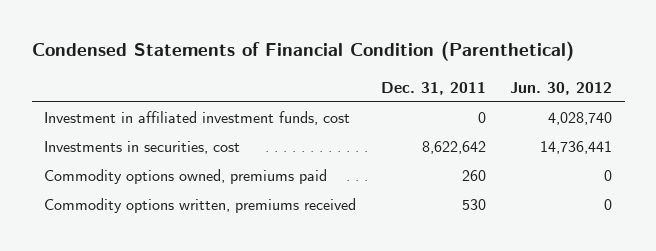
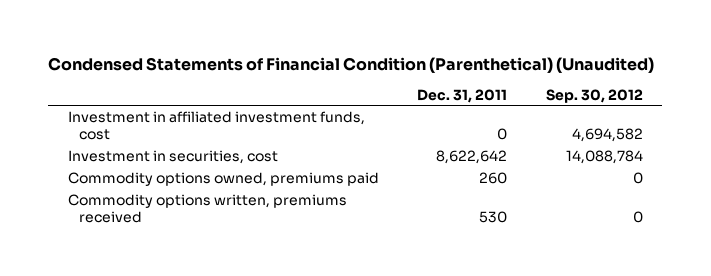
[31,41,574,62] Condensed Statements of Financial Condition (Parenthetical) -> [48,56,655,73] Condensed Statements of Financial Condition (Parenthetical) (Unaudited)
[510,81,613,95] Jun. 30, 2012 -> none
none -> [545,88,643,103] Sep. 30, 2012
[43,141,240,155] Investments in securities, cost -> [67,149,278,164] Investment in securities, cost

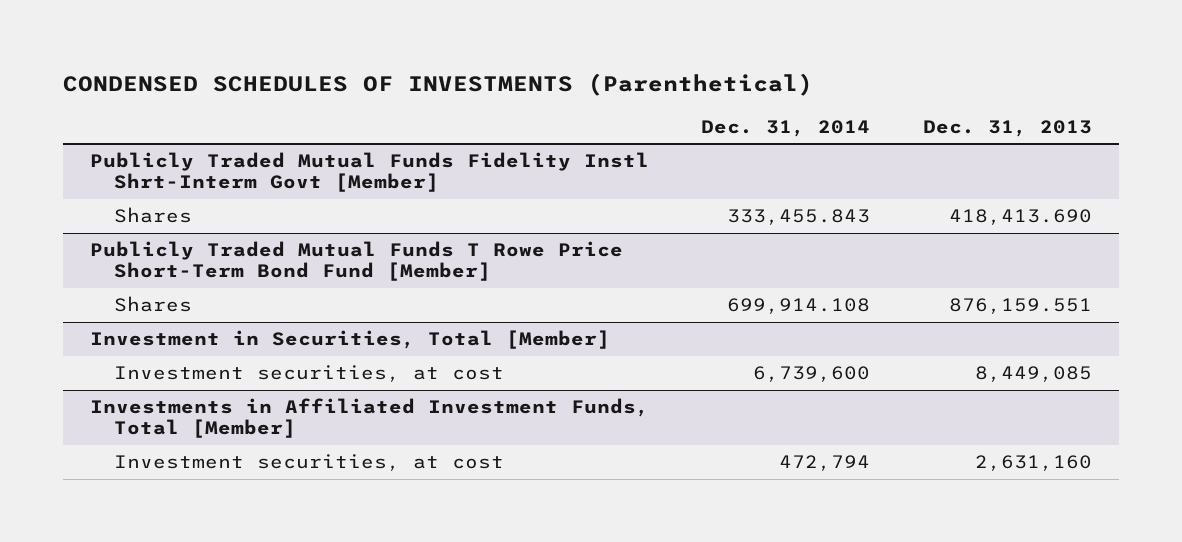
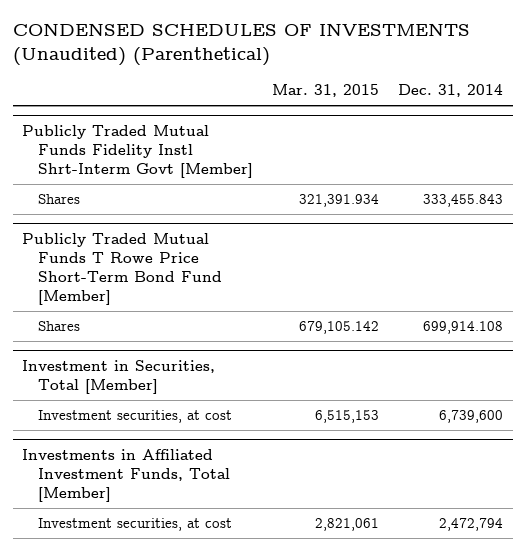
[63,73,814,97] CONDENSED SCHEDULES OF INVESTMENTS (Parenthetical) -> [12,23,470,66] CONDENSED SCHEDULES OF INVESTMENTS (Unaudited) (Parenthetical)
[923,119,1093,137] Dec. 31, 2013 -> none
none -> [271,84,379,98] Mar. 31, 2015
[779,455,871,472] 472,794 -> [439,518,504,532] 2,472,794

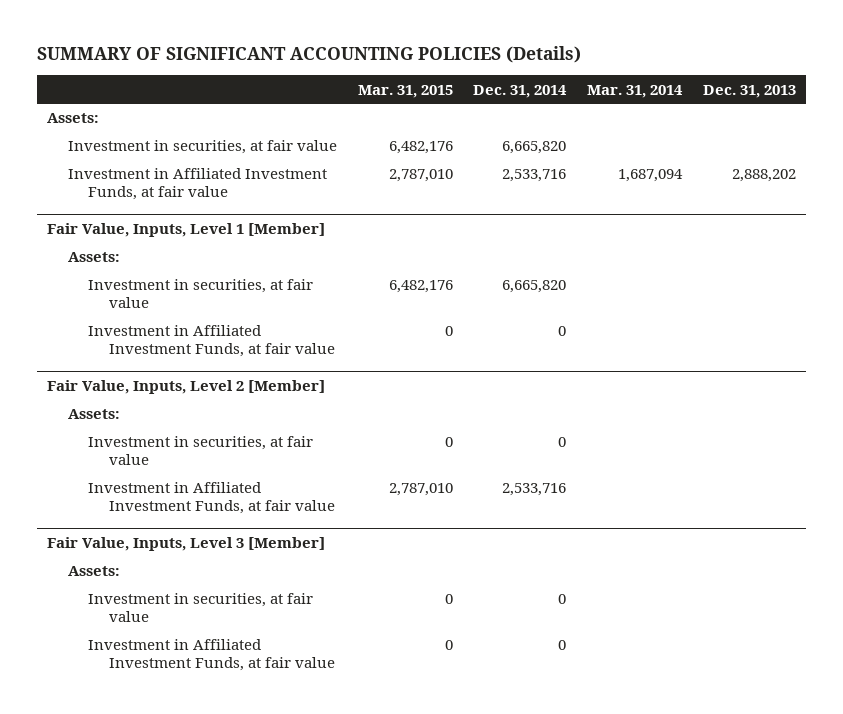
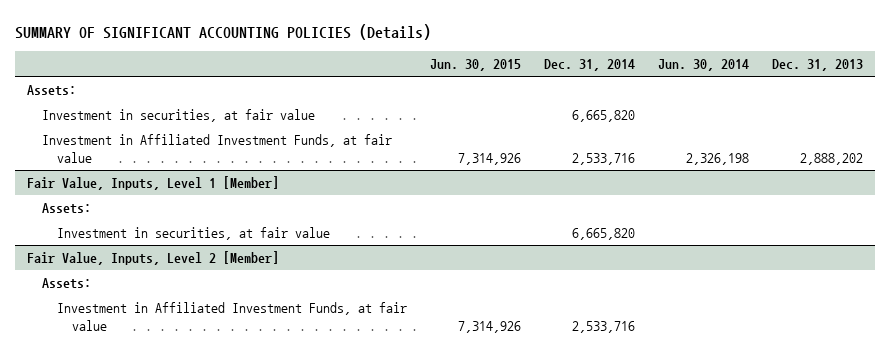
[357,84,453,98] Mar. 31, 2015 -> none
[587,84,684,98] Mar. 31, 2014 -> none
none -> [430,58,522,71] Jun. 30, 2015
none -> [658,58,750,71] Jun. 30, 2014
[88,325,336,358] Investment in Affiliated Investment Funds, at fair value -> none
[88,436,314,466] Investment in securities, at fair value -> none
[47,537,326,552] Fair Value, Inputs, Level 3 [Member] -> none
[67,566,120,577] Assets: -> none
[88,593,314,623] Investment in securities, at fair value -> none
[88,639,336,672] Investment in Affiliated Investment Funds, at fair value -> none

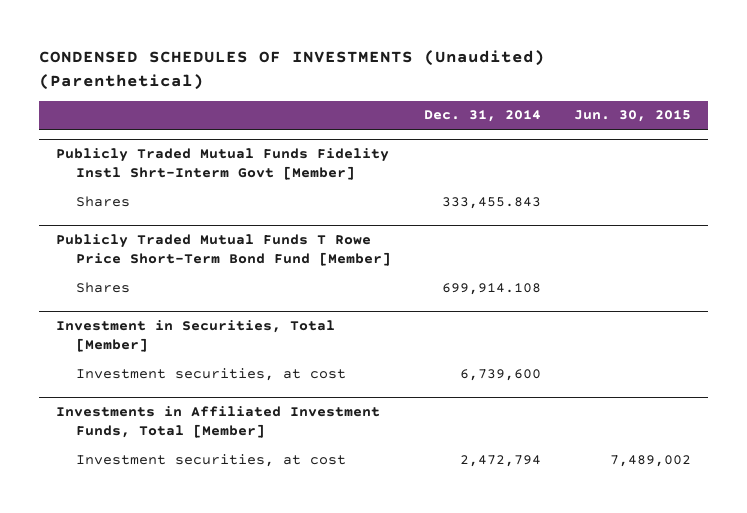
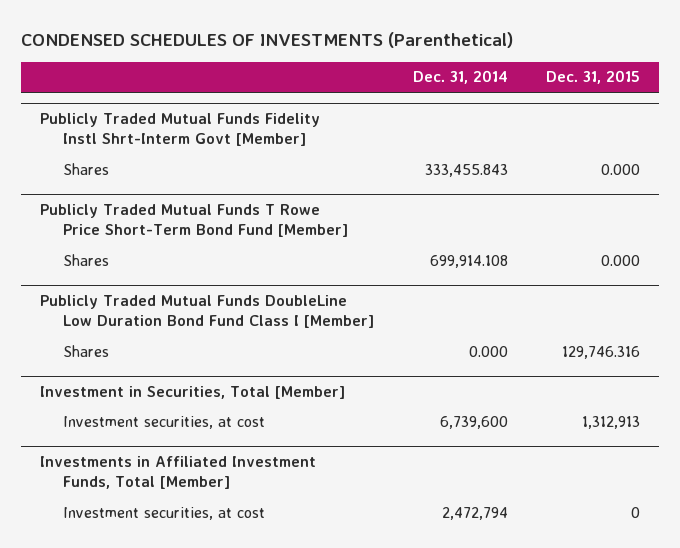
[39,50,546,90] CONDENSED SCHEDULES OF INVESTMENTS (Unaudited) (Parenthetical) -> [20,31,513,48] CONDENSED SCHEDULES OF INVESTMENTS (Parenthetical)
[574,110,692,123] Jun. 30, 2015 -> none
none -> [545,70,640,85] Dec. 31, 2015
none -> [40,294,375,328] Publicly Traded Mutual Funds DoubleLine Low Duration Bond Fund Class I [Member]
none -> [63,344,110,357] Shares

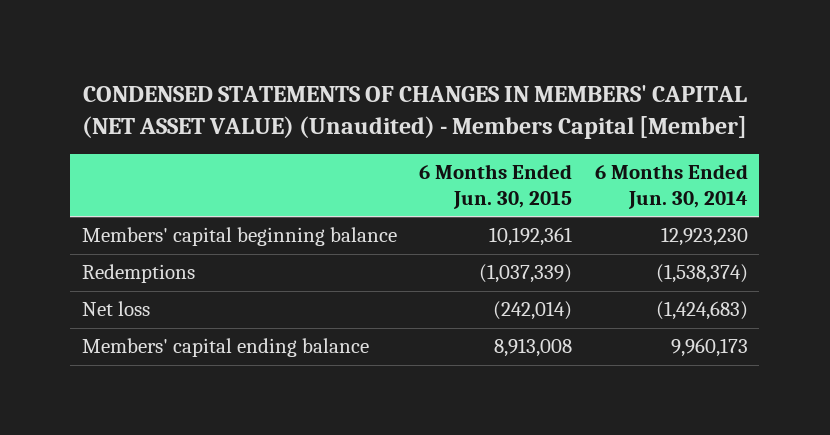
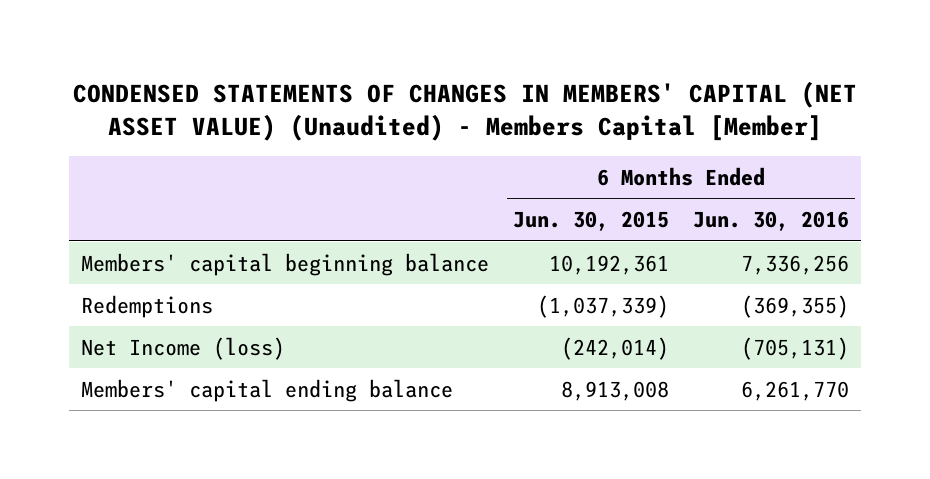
[595,164,749,209] 6 Months Ended Jun. 30, 2014 -> none
none -> [693,211,850,232] Jun. 30, 2016
[81,301,150,317] Net loss -> [80,336,285,360] Net Income (loss)

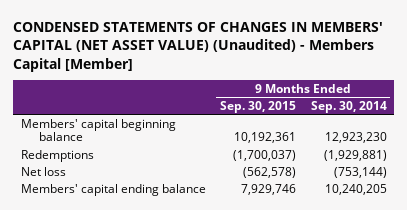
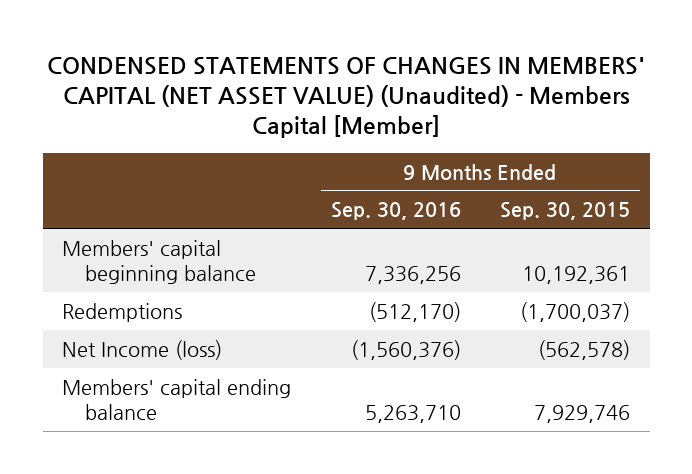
[310,101,387,114] Sep. 30, 2014 -> none
none -> [330,202,461,221] Sep. 30, 2016
[20,166,66,176] Net loss -> [62,339,223,360] Net Income (loss)

